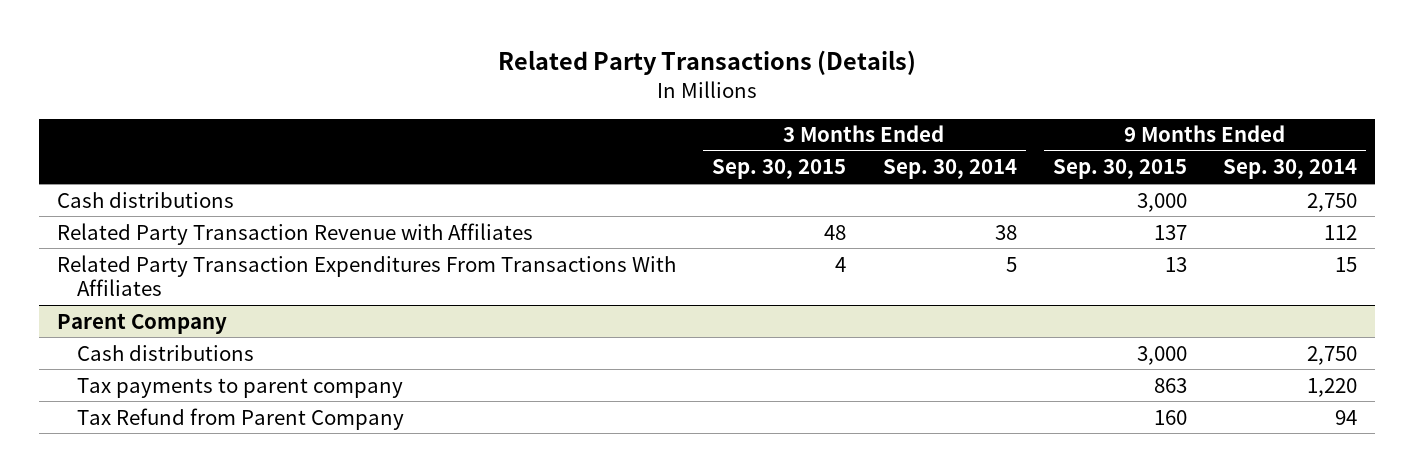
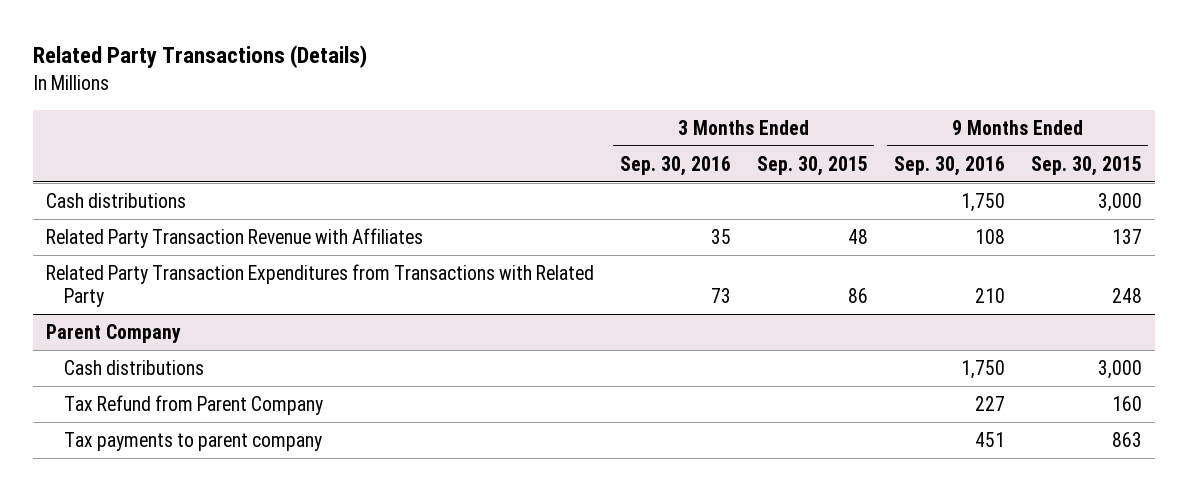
[882,159,1017,180] Sep. 30, 2014 -> none
[1223,159,1358,180] Sep. 30, 2014 -> none
none -> [619,155,731,176] Sep. 30, 2016
none -> [893,155,1005,176] Sep. 30, 2016
[56,254,676,296] Related Party Transaction Expenditures From Transactions With Affiliates -> [45,263,594,308] Related Party Transaction Expenditures from Transactions with Related Party
[835,256,847,272] 4 -> [847,288,868,304] 86
[1164,256,1187,272] 13 -> [1111,288,1142,304] 248
[76,377,403,398] Tax payments to parent company -> [64,431,323,451] Tax payments to parent company

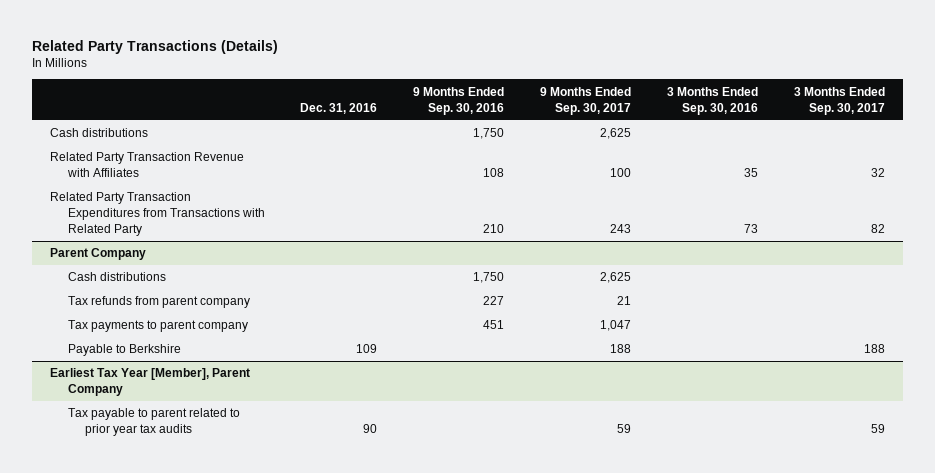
[756,155,868,176] Sep. 30, 2015 -> none
[1030,155,1142,176] Sep. 30, 2015 -> none
none -> [300,102,378,114] Dec. 31, 2016
none -> [540,86,632,115] 9 Months Ended Sep. 30, 2017
none -> [793,86,885,115] 3 Months Ended Sep. 30, 2017
[64,394,324,415] Tax Refund from Parent Company -> [67,296,250,309] Tax refunds from parent company
none -> [67,344,181,357] Payable to Berkshire
none -> [49,368,250,397] Earliest Tax Year [Member], Parent Company
none -> [67,408,240,437] Tax payable to parent related to prior year tax audits

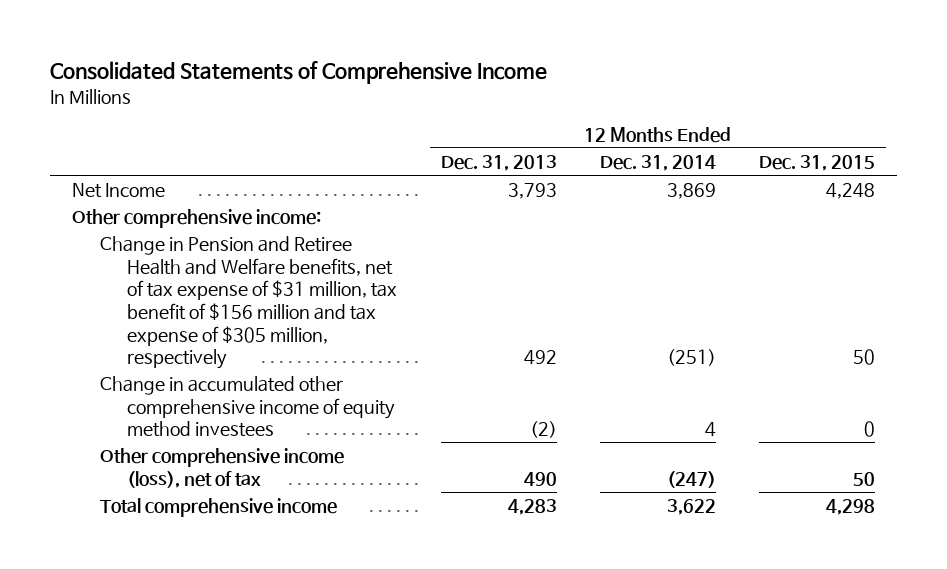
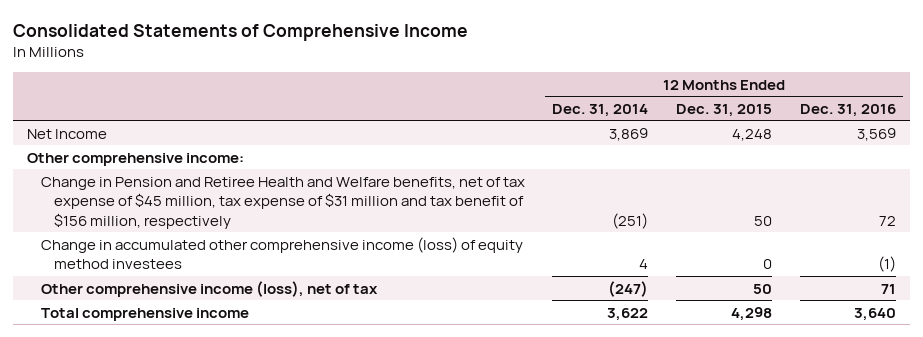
[440,155,557,172] Dec. 31, 2013 -> none
none -> [799,103,896,117] Dec. 31, 2016
[99,236,398,370] Change in Pension and Retiree Health and Welfare benefits, net of tax expense of $31 million, tax benefit of $156 million and tax expense of $305 million, respectively -> [40,176,525,229] Change in Pension and Retiree Health and Welfare benefits, net of tax expense of $45 million, tax expense of $31 million and tax benefit of $156 million, respectively
[99,376,396,438] Change in accumulated other comprehensive income of equity method investees -> [40,236,523,270] Change in accumulated other comprehensive income (loss) of equity method investees

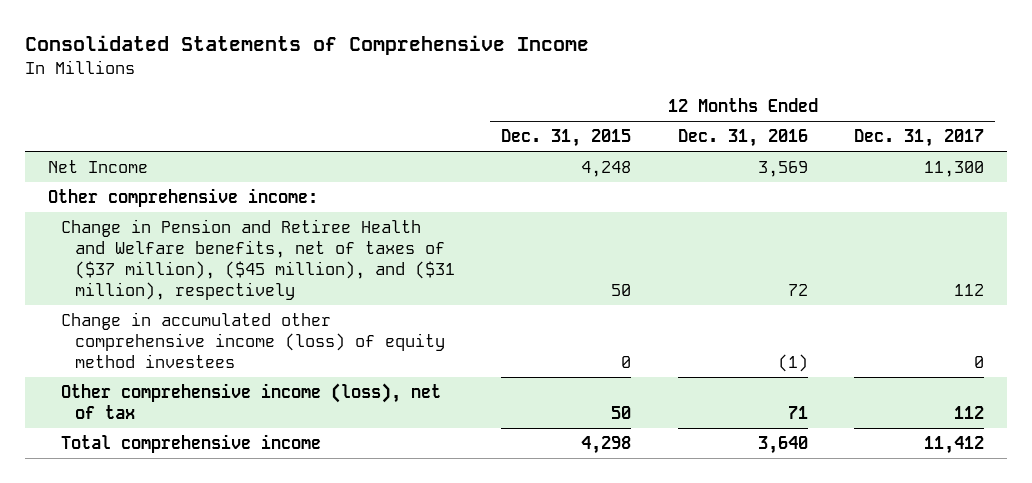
[552,103,649,117] Dec. 31, 2014 -> none
none -> [853,129,984,148] Dec. 31, 2017
[40,176,525,229] Change in Pension and Retiree Health and Welfare benefits, net of tax expense of $45 million, tax expense of $31 million and tax benefit of $156 million, respectively -> [61,218,456,300] Change in Pension and Retiree Health and Welfare benefits, net of taxes of ($37 million), ($45 million), and ($31 million), respectively

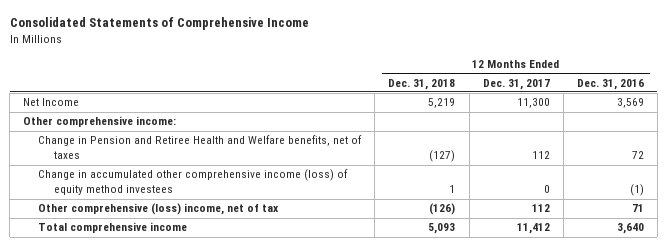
[501,129,632,148] Dec. 31, 2015 -> none
none -> [388,78,456,90] Dec. 31, 2018
[61,218,456,300] Change in Pension and Retiree Health and Welfare benefits, net of taxes of ($37 million), ($45 million), and ($31 million), respectively -> [38,135,363,160] Change in Pension and Retiree Health and Welfare benefits, net of taxes
[61,382,442,419] Other comprehensive income (loss), net of tax -> [38,203,280,216] Other comprehensive (loss) income, net of tax

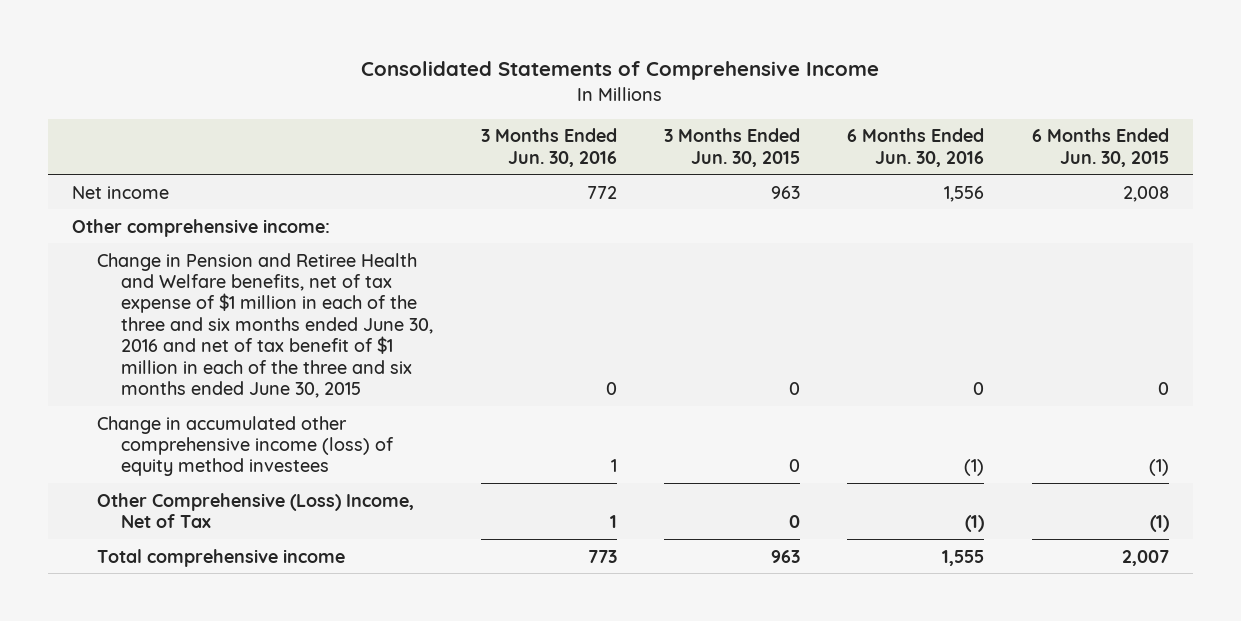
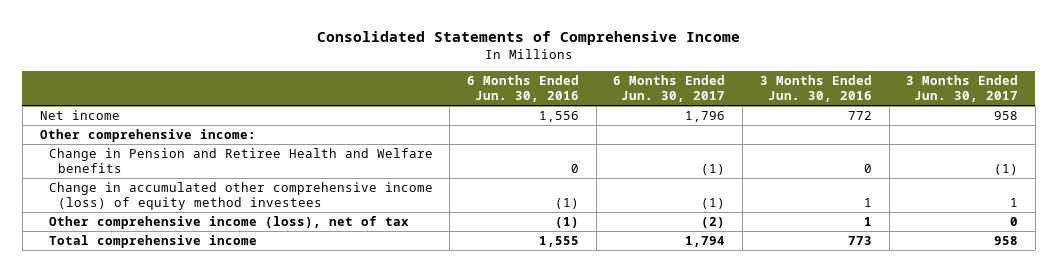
[663,128,800,167] 3 Months Ended Jun. 30, 2015 -> none
[1031,128,1169,167] 6 Months Ended Jun. 30, 2015 -> none
none -> [613,75,726,103] 6 Months Ended Jun. 30, 2017
none -> [906,75,1019,103] 3 Months Ended Jun. 30, 2017
[96,252,434,399] Change in Pension and Retiree Health and Welfare benefits, net of tax expense of $1 million in each of the three and six months ended June 30, 2016 and net of tax benefit of $1 million in each of the three and six months ended June 30, 2015 -> none
none -> [48,147,433,174] Change in Pension and Retiree Health and Welfare benefits
[96,492,414,528] Other Comprehensive (Loss) Income, Net of Tax -> [48,215,409,229] Other comprehensive income (loss), net of tax

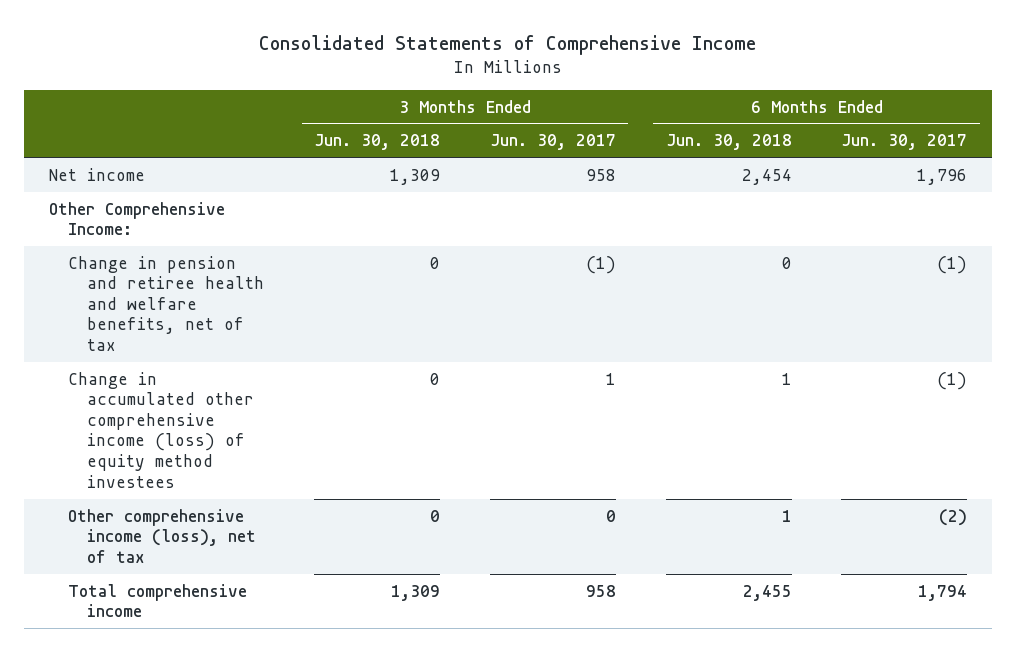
[466,75,579,103] 6 Months Ended Jun. 30, 2016 -> none
[759,75,872,103] 3 Months Ended Jun. 30, 2016 -> none
none -> [314,134,441,151] Jun. 30, 2018
none -> [665,134,792,151] Jun. 30, 2018
[39,128,256,142] Other comprehensive income: -> [49,201,226,236] Other Comprehensive Income:
[48,147,433,174] Change in Pension and Retiree Health and Welfare benefits -> [68,255,265,351] Change in pension and retiree health and welfare benefits, net of tax

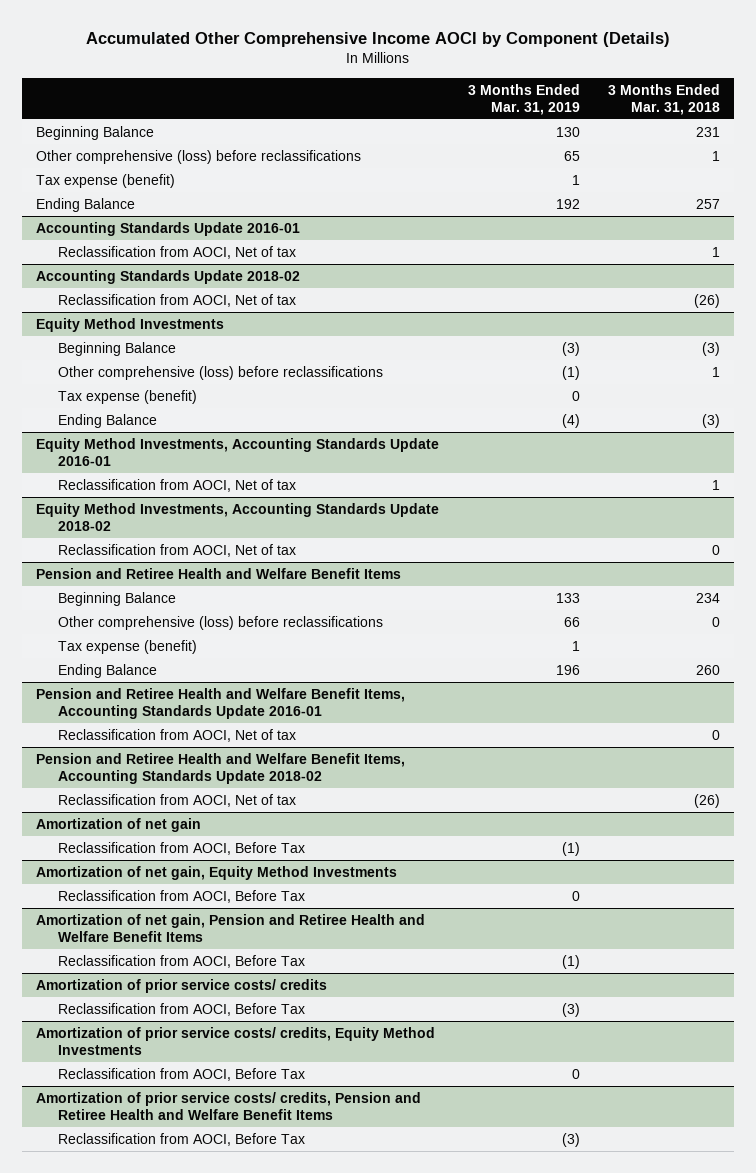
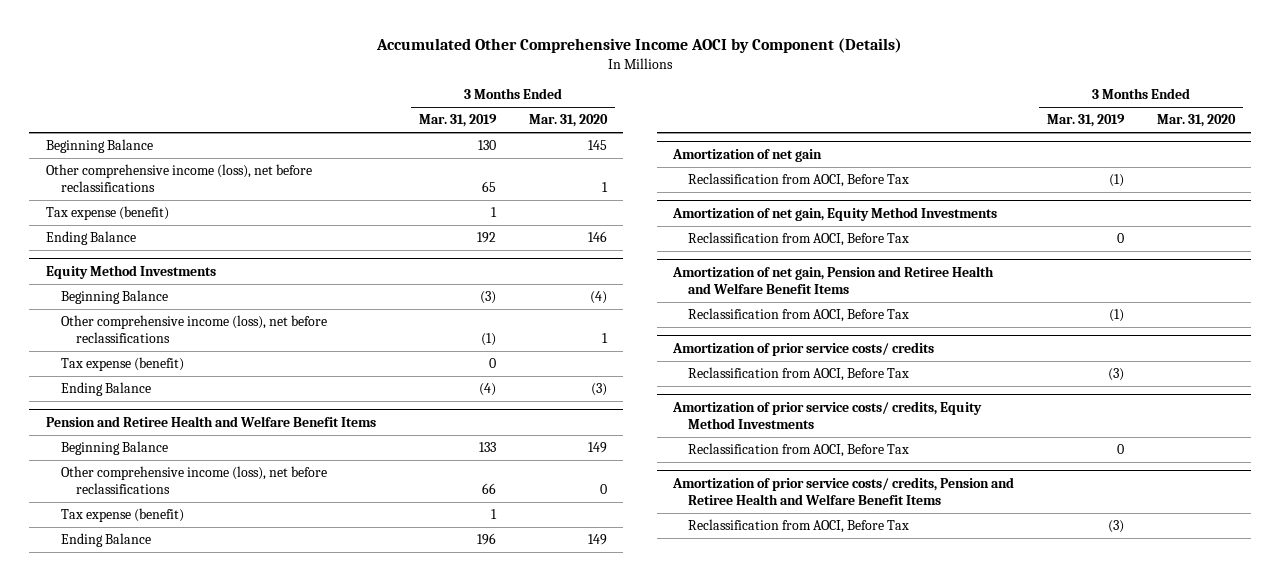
[608,83,721,115] 3 Months Ended Mar. 31, 2018 -> none
none -> [528,114,608,128] Mar. 31, 2020
[36,150,362,165] Other comprehensive (loss) before reclassifications -> [45,164,312,193] Other comprehensive income (loss), net before reclassifications
[36,222,301,237] Accounting Standards Update 2016-01 -> none
[57,246,296,260] Reclassification from AOCI, Net of tax -> none
[36,270,301,285] Accounting Standards Update 2018-02 -> none
[57,294,296,308] Reclassification from AOCI, Net of tax -> none
[57,366,383,381] Other comprehensive (loss) before reclassifications -> [60,315,327,344] Other comprehensive income (loss), net before reclassifications
[36,438,440,467] Equity Method Investments, Accounting Standards Update 2016-01 -> none
[57,479,296,493] Reclassification from AOCI, Net of tax -> none
[36,503,440,532] Equity Method Investments, Accounting Standards Update 2018-02 -> none
[57,544,296,558] Reclassification from AOCI, Net of tax -> none
[57,616,383,631] Other comprehensive (loss) before reclassifications -> [60,466,327,495] Other comprehensive income (loss), net before reclassifications
[36,688,406,720] Pension and Retiree Health and Welfare Benefit Items, Accounting Standards Update 2016-01 -> none
[57,729,296,743] Reclassification from AOCI, Net of tax -> none
[36,753,406,785] Pension and Retiree Health and Welfare Benefit Items, Accounting Standards Update 2018-02 -> none
[57,794,296,808] Reclassification from AOCI, Net of tax -> none

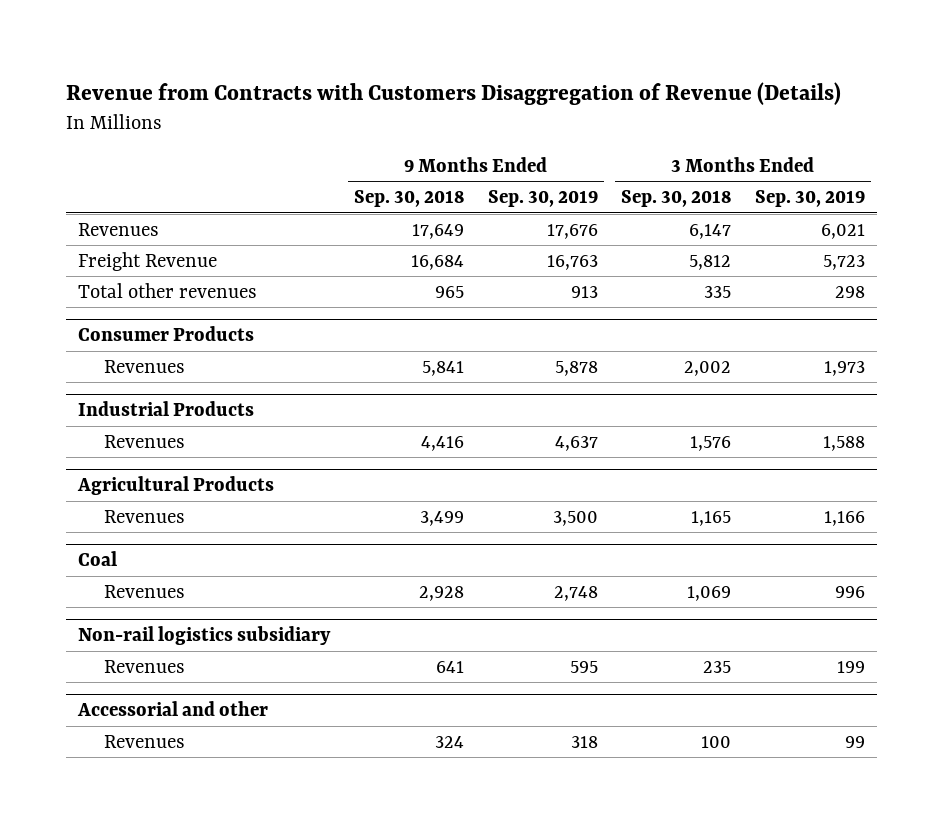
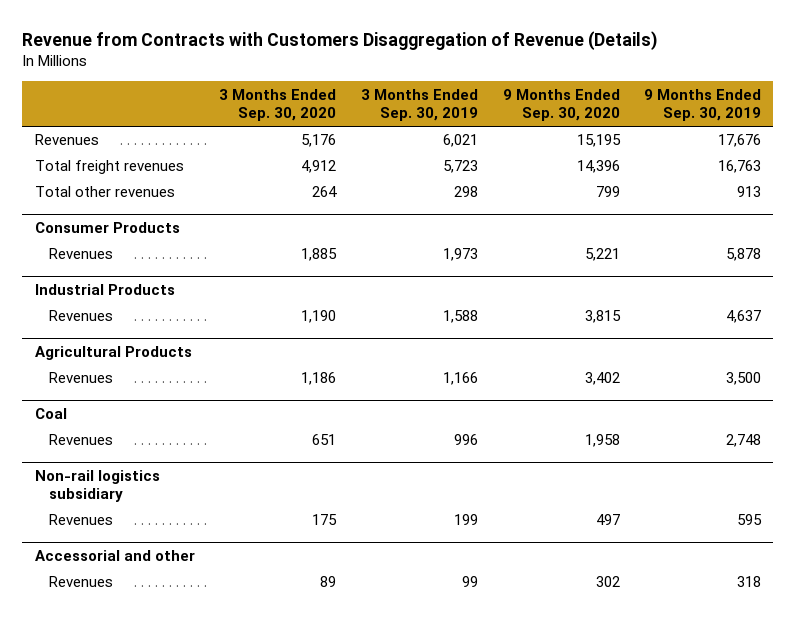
[353,190,464,208] Sep. 30, 2018 -> none
[621,190,732,208] Sep. 30, 2018 -> none
none -> [219,88,337,122] 3 Months Ended Sep. 30, 2020
none -> [502,88,620,122] 9 Months Ended Sep. 30, 2020
[78,251,218,271] Freight Revenue -> [34,160,184,175] Total freight revenues

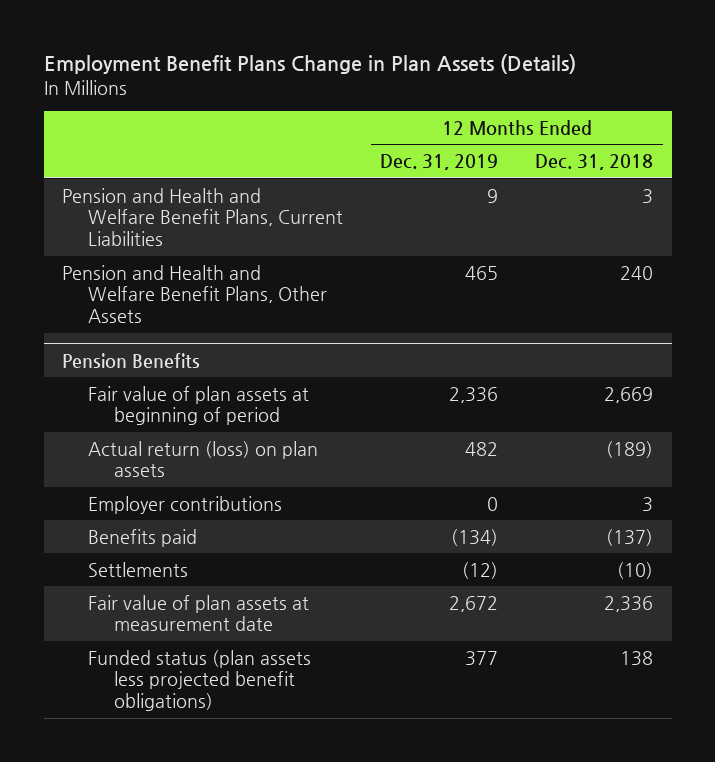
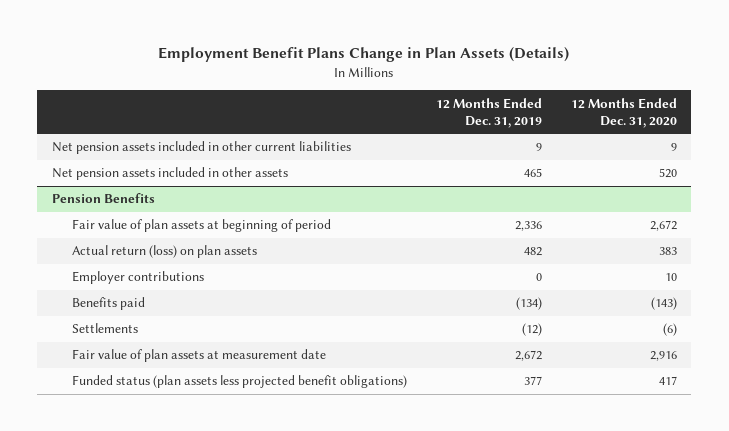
[535,154,654,171] Dec. 31, 2018 -> none
none -> [570,97,677,129] 12 Months Ended Dec. 31, 2020
[62,187,343,247] Pension and Health and Welfare Benefit Plans, Current Liabilities -> [51,141,351,155] Net pension assets included in other current liabilities
[62,264,327,324] Pension and Health and Welfare Benefit Plans, Other Assets -> [51,167,288,181] Net pension assets included in other assets

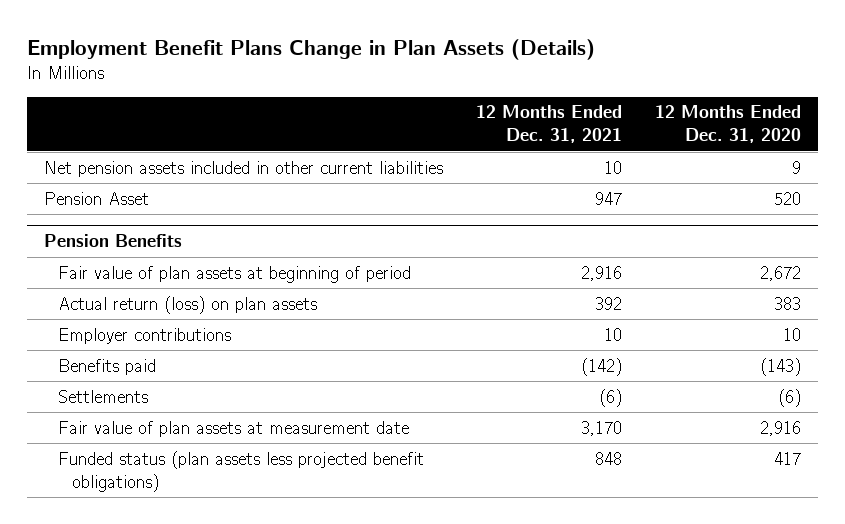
[436,97,543,129] 12 Months Ended Dec. 31, 2019 -> none
none -> [475,105,622,144] 12 Months Ended Dec. 31, 2021
[51,167,288,181] Net pension assets included in other assets -> [43,191,149,205] Pension Asset

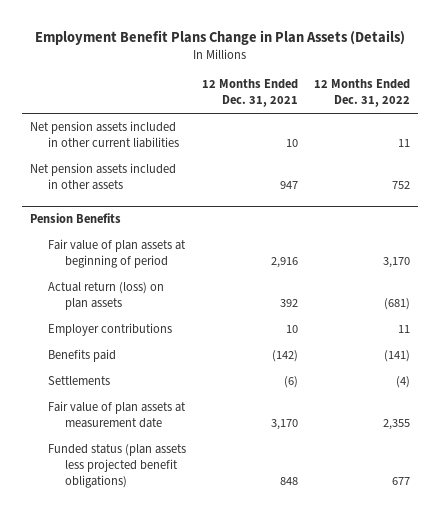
[655,105,802,144] 12 Months Ended Dec. 31, 2020 -> none
none -> [314,79,411,108] 12 Months Ended Dec. 31, 2022
[43,191,149,205] Pension Asset -> [30,163,177,191] Net pension assets included in other assets

